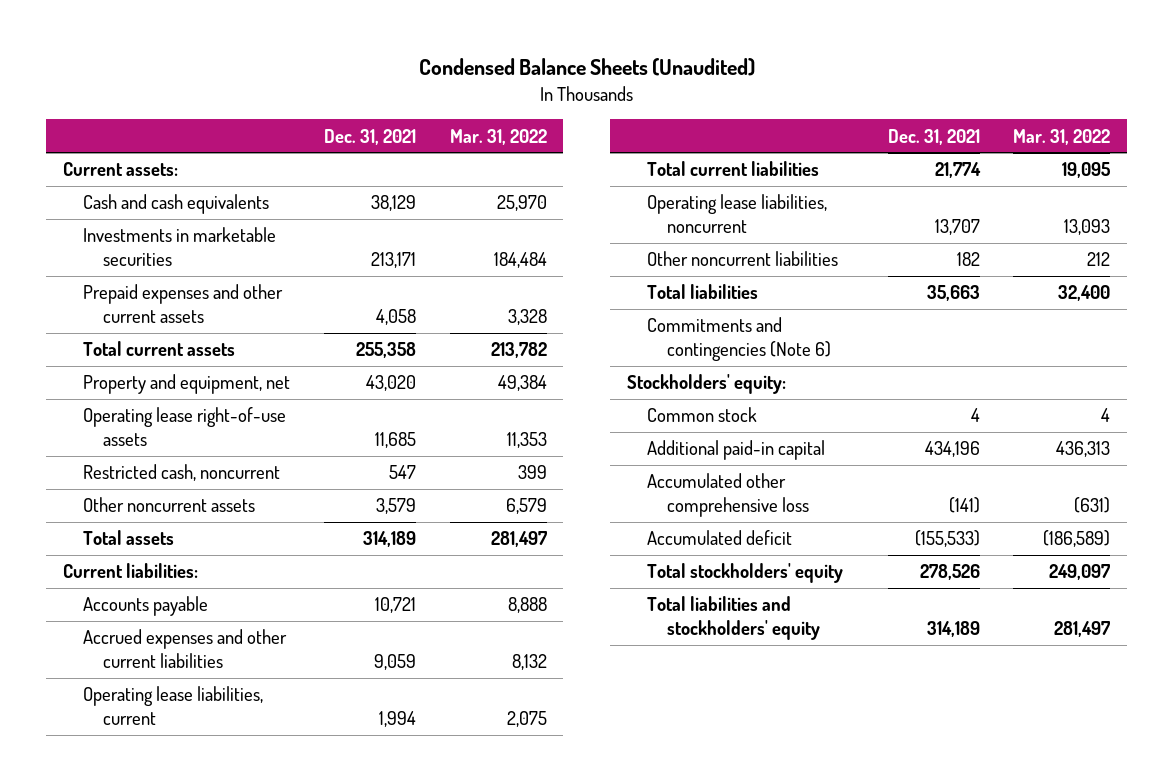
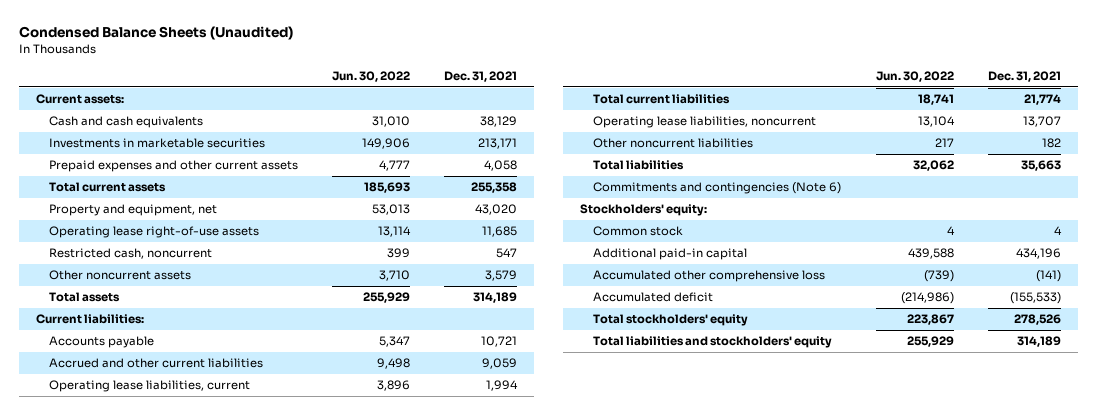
[449,128,547,145] Mar. 31, 2022 -> none
none -> [332,70,411,82] Jun. 30, 2022
[83,629,288,669] Accrued expenses and other current liabilities -> [49,358,264,369] Accrued and other current liabilities

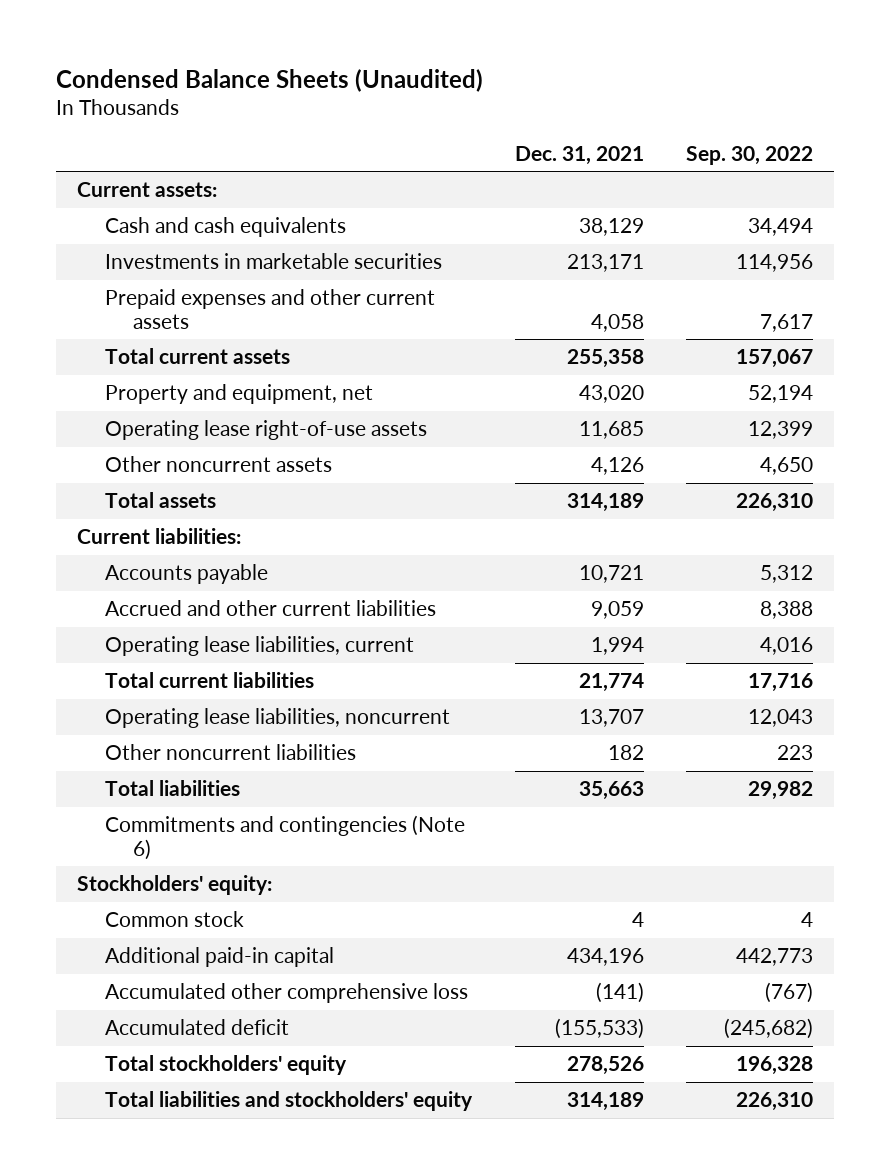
[332,70,411,82] Jun. 30, 2022 -> none
none -> [686,145,814,165] Sep. 30, 2022
[49,248,213,260] Restricted cash, noncurrent -> none
[485,270,518,282] 3,579 -> [590,457,644,476] 4,126

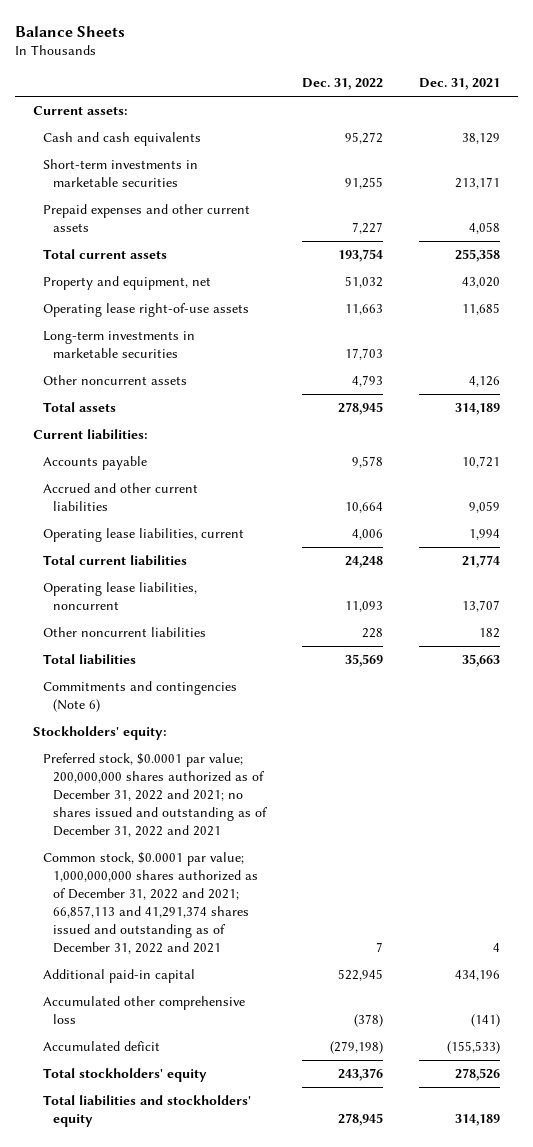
[56,68,484,92] Condensed Balance Sheets (Unaudited) -> [15,25,126,37] Balance Sheets
[686,145,814,165] Sep. 30, 2022 -> none
none -> [301,78,383,91] Dec. 31, 2022
[105,253,443,270] Investments in marketable securities -> [42,158,198,187] Short-term investments in marketable securities
none -> [42,330,195,358] Long-term investments in marketable securities
none -> [42,752,268,837] Preferred stock, $0.0001 par value; 200,000,000 shares authorized as of December 31, 2022 and 2021; no shares issued and outstanding as of December 31, 2022 and 2021
[105,911,245,928] Common stock -> [42,851,258,954] Common stock, $0.0001 par value; 1,000,000,000 shares authorized as of December 31, 2022 and 2021; 66,857,113 and 41,291,374 shares issued and outstanding as of December 31, 2022 and 2021

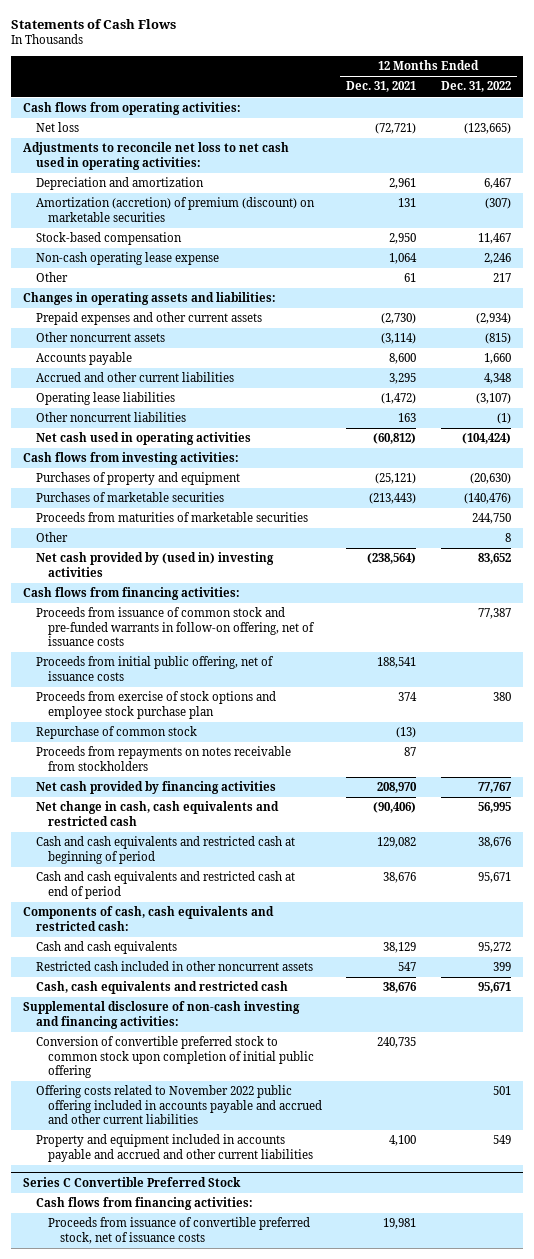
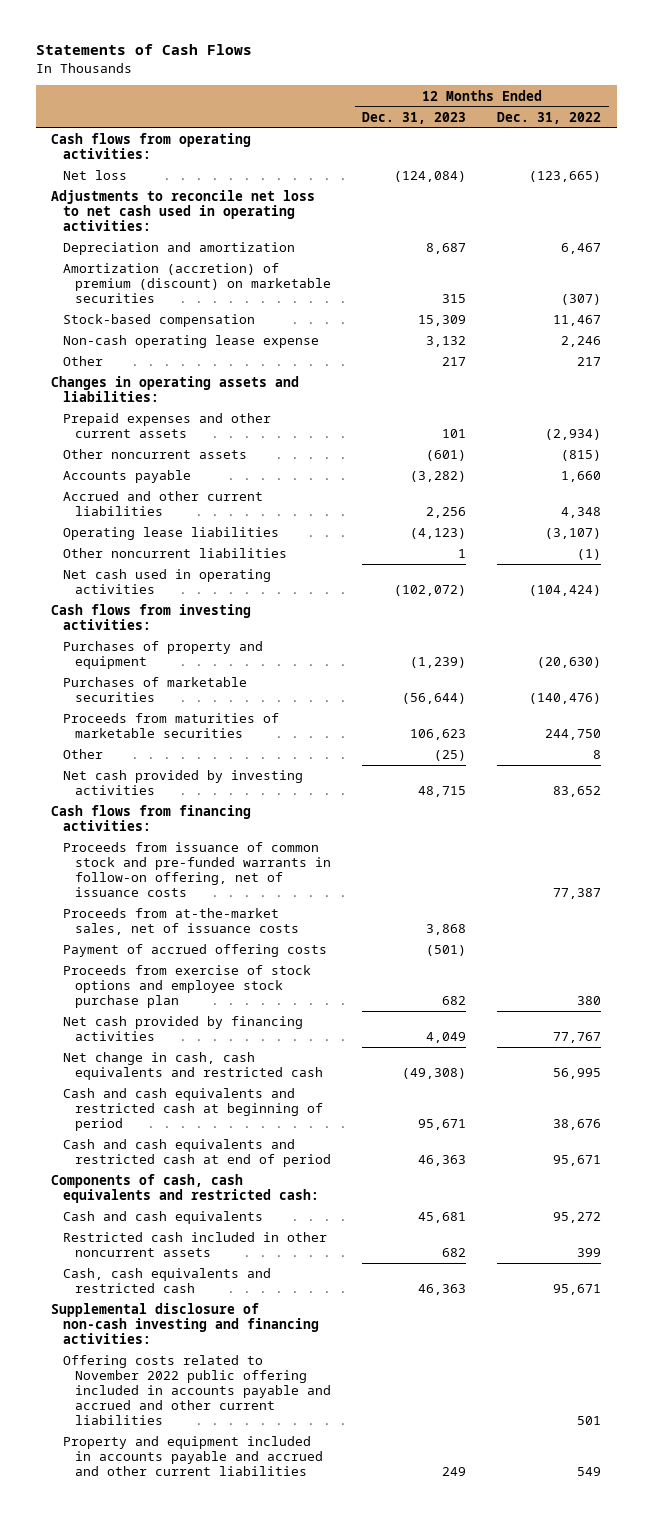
[346,81,417,93] Dec. 31, 2021 -> none
none -> [362,111,467,124] Dec. 31, 2023
[35,552,274,577] Net cash provided by (used in) investing activities -> [63,770,304,796] Net cash provided by investing activities
[35,656,274,681] Proceeds from initial public offering, net of issuance costs -> none
none -> [63,908,300,936] Proceeds from at-the-market sales, net of issuance costs
none -> [63,944,328,958] Payment of accrued offering costs
[35,726,197,740] Repurchase of common stock -> none
[35,746,291,771] Proceeds from repayments on notes receivable from stockholders -> none
[35,1036,314,1079] Conversion of convertible preferred stock to common stock upon completion of initial public offering -> none
[23,1176,242,1187] Series C Convertible Preferred Stock -> none
[35,1197,253,1211] Cash flows from financing activities: -> none
[47,1217,310,1244] Proceeds from issuance of convertible preferred stock, net of issuance costs -> none

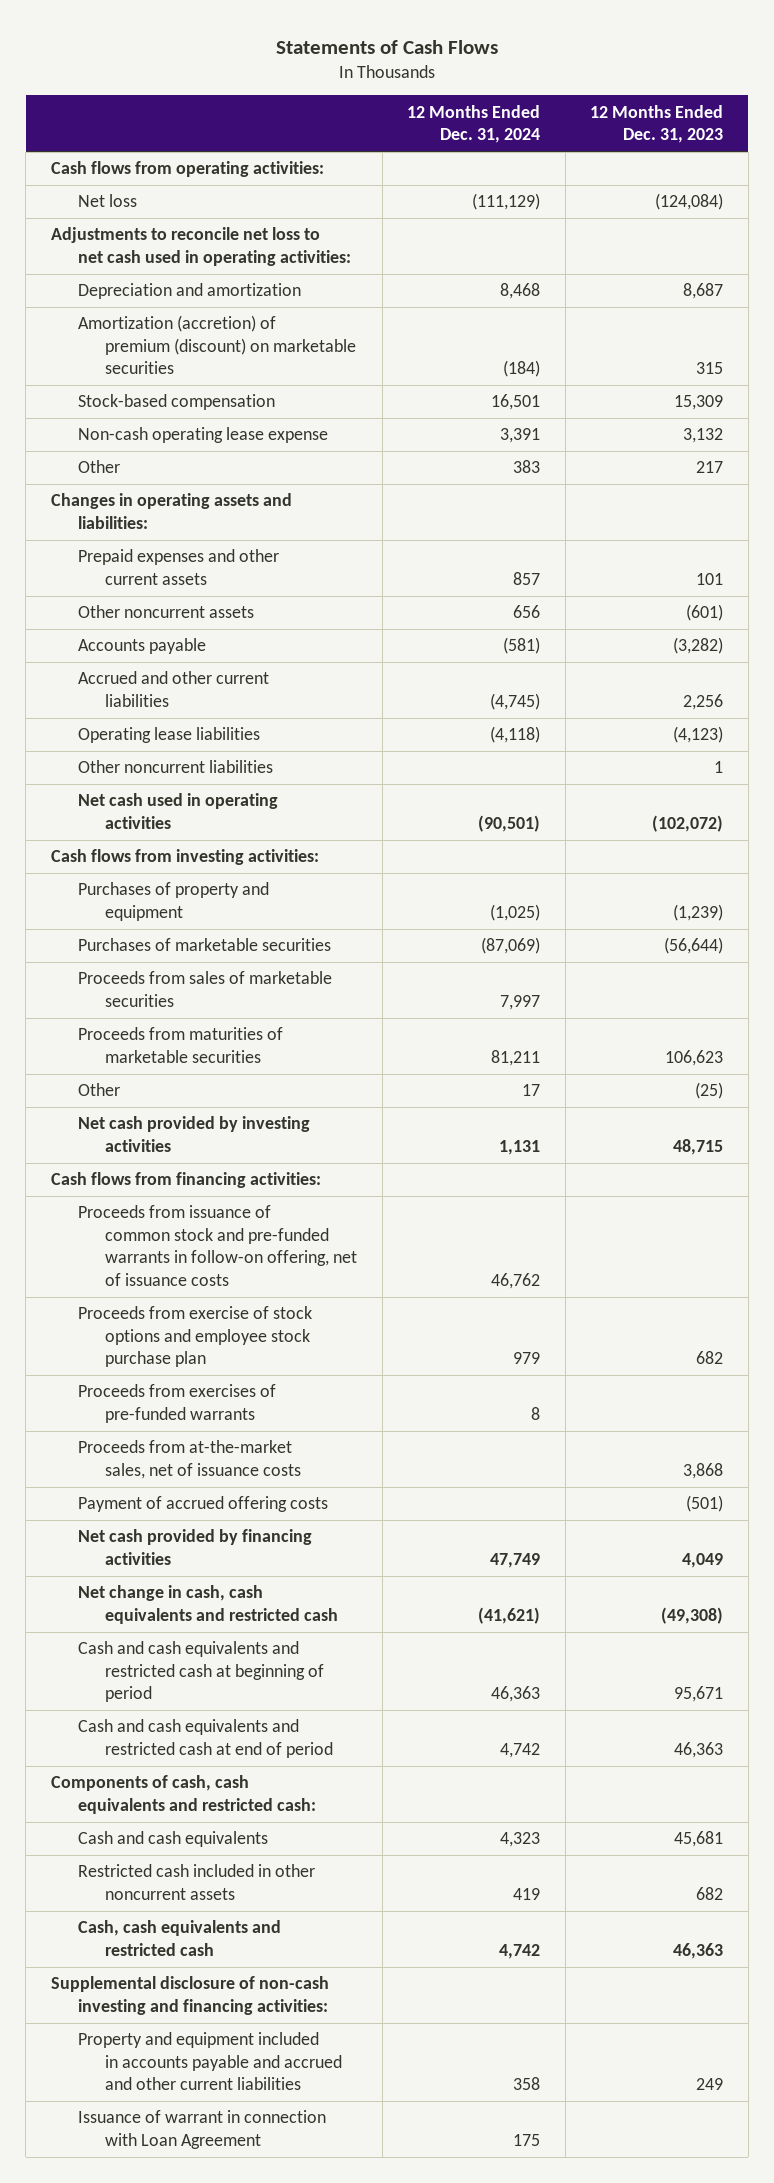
[497,111,602,124] Dec. 31, 2022 -> none
none -> [407,104,541,144] 12 Months Ended Dec. 31, 2024
none -> [77,971,332,1007] Proceeds from sales of marketable securities
[63,965,312,1009] Proceeds from exercise of stock options and employee stock purchase plan -> [77,1306,312,1368] Proceeds from exercise of stock options and employee stock purchase plan
none -> [77,1384,276,1423] Proceeds from exercises of pre-funded warrants
[63,1355,332,1425] Offering costs related to November 2022 public offering included in accounts payable and accrued and other current liabilities -> none
none -> [77,2110,326,2149] Issuance of warrant in connection with Loan Agreement

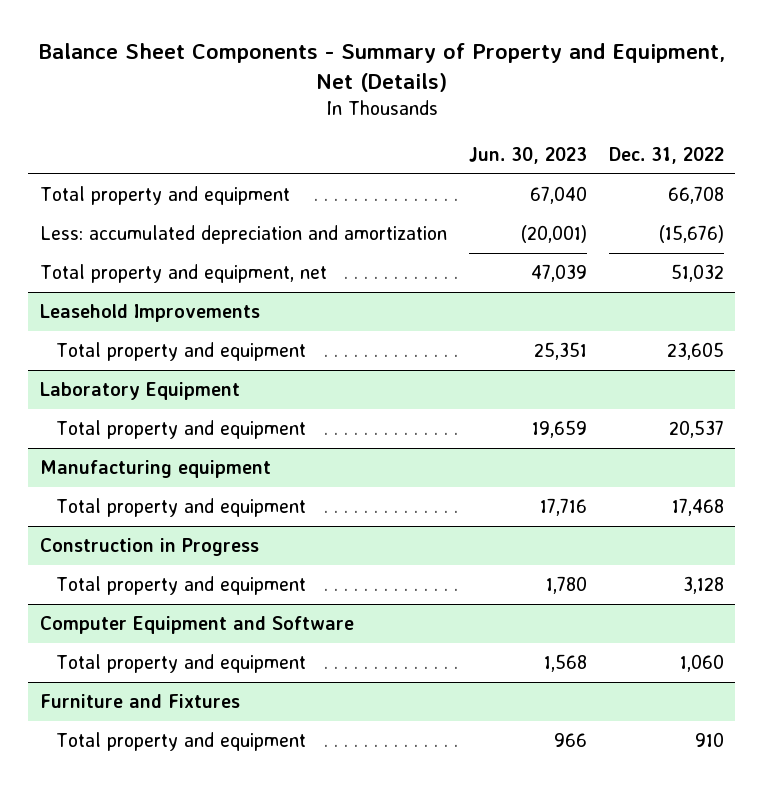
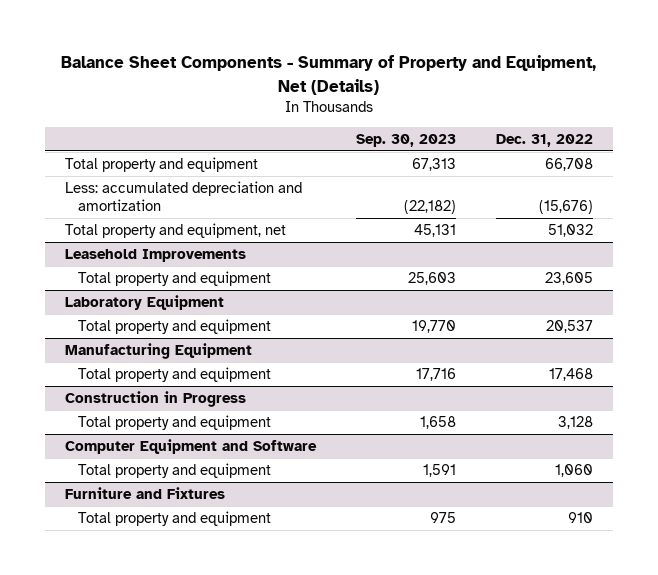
[468,146,587,164] Jun. 30, 2023 -> none
none -> [355,133,456,147] Sep. 30, 2023
[39,460,271,479] Manufacturing equipment -> [65,343,253,360] Manufacturing Equipment

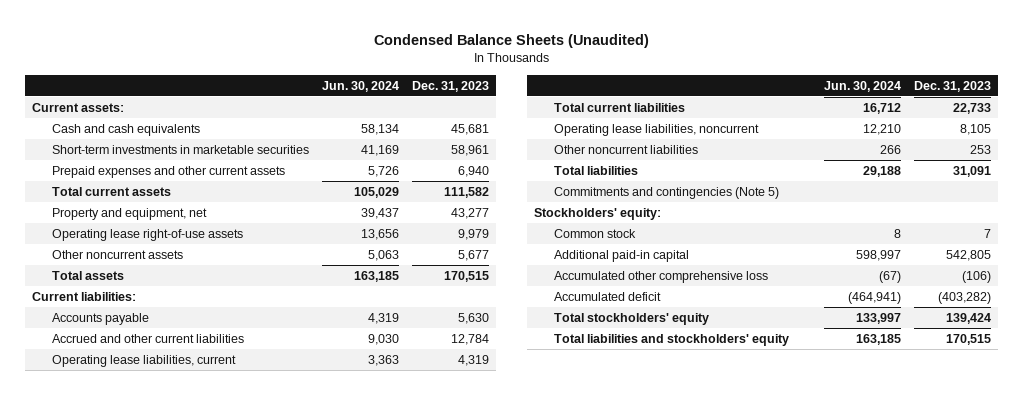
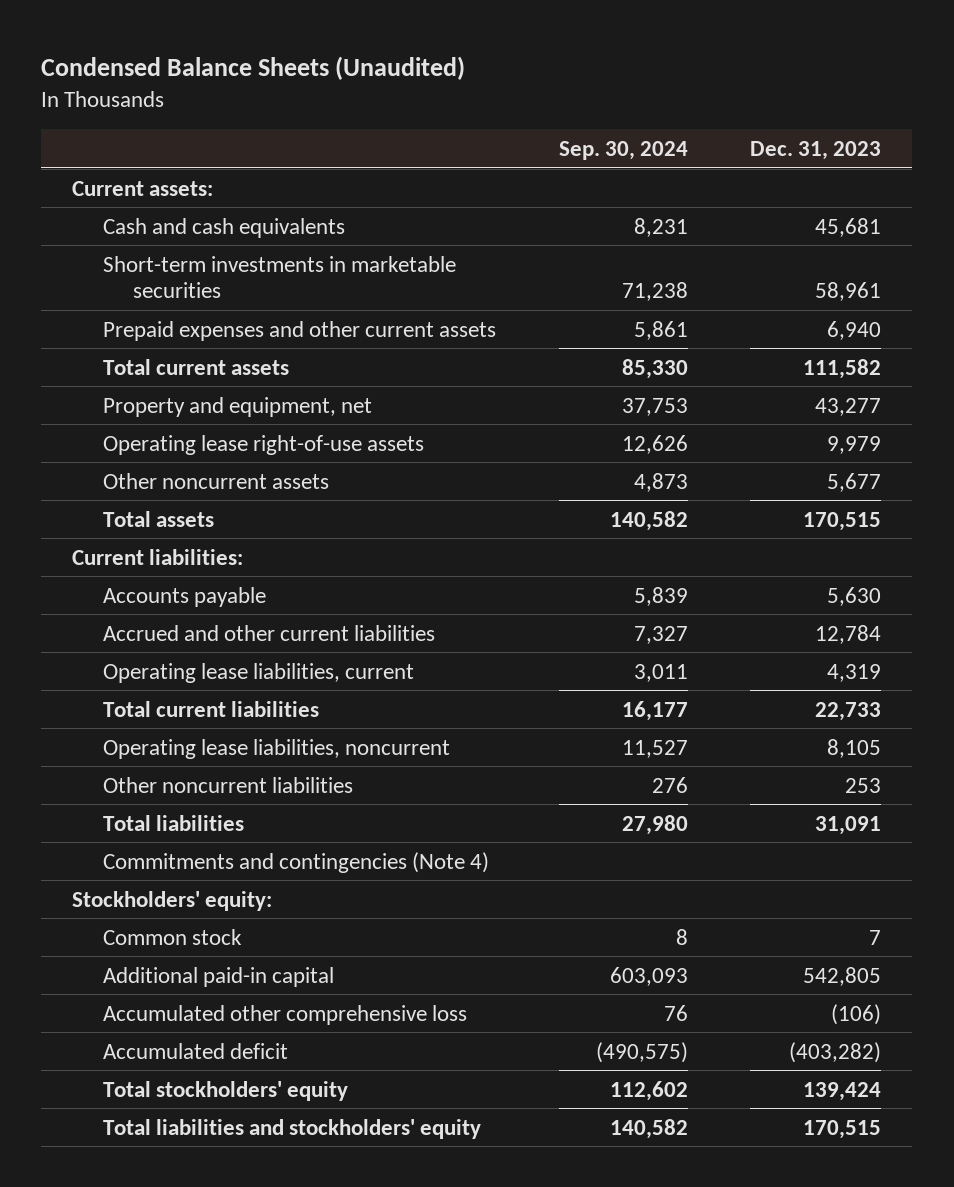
[322,80,400,92] Jun. 30, 2024 -> none
none -> [558,140,688,160] Sep. 30, 2024
[553,186,779,199] Commitments and contingencies (Note 5) -> [102,851,489,873] Commitments and contingencies (Note 4)

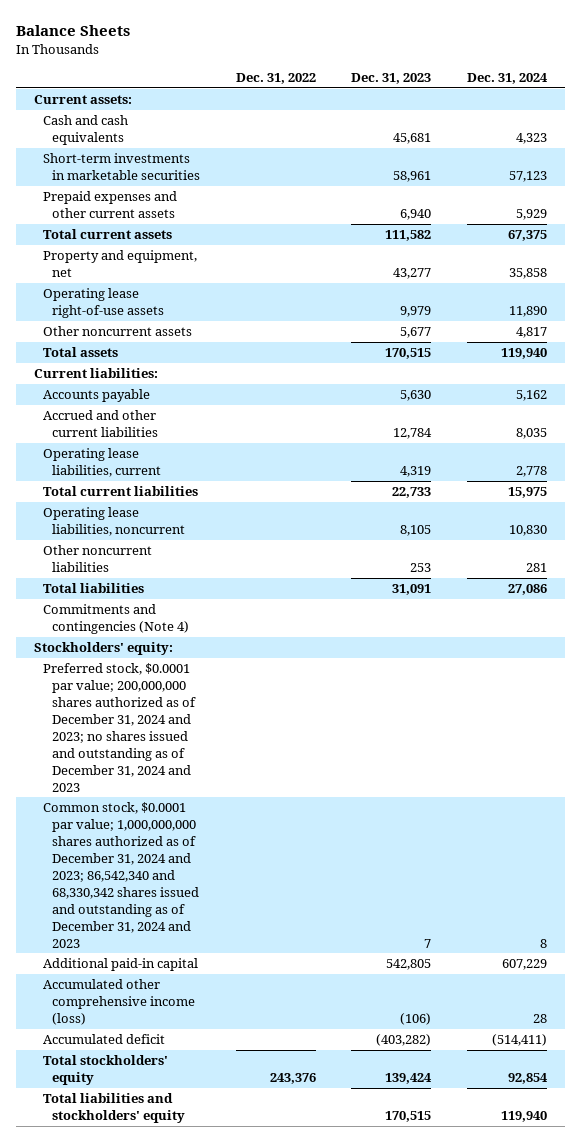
[41,56,466,81] Condensed Balance Sheets (Unaudited) -> [15,25,130,37] Balance Sheets
[558,140,688,160] Sep. 30, 2024 -> none
none -> [235,72,316,84] Dec. 31, 2022
none -> [466,72,548,84] Dec. 31, 2024
none -> [42,663,196,792] Preferred stock, $0.0001 par value; 200,000,000 shares authorized as of December 31, 2024 and 2023; no shares issued and outstanding as of December 31, 2024 and 2023
[102,928,242,945] Common stock -> [42,802,199,948] Common stock, $0.0001 par value; 1,000,000,000 shares authorized as of December 31, 2024 and 2023; 86,542,340 and 68,330,342 shares issued and outstanding as of December 31, 2024 and 2023
[102,1004,467,1025] Accumulated other comprehensive loss -> [42,979,195,1026] Accumulated other comprehensive income (loss)

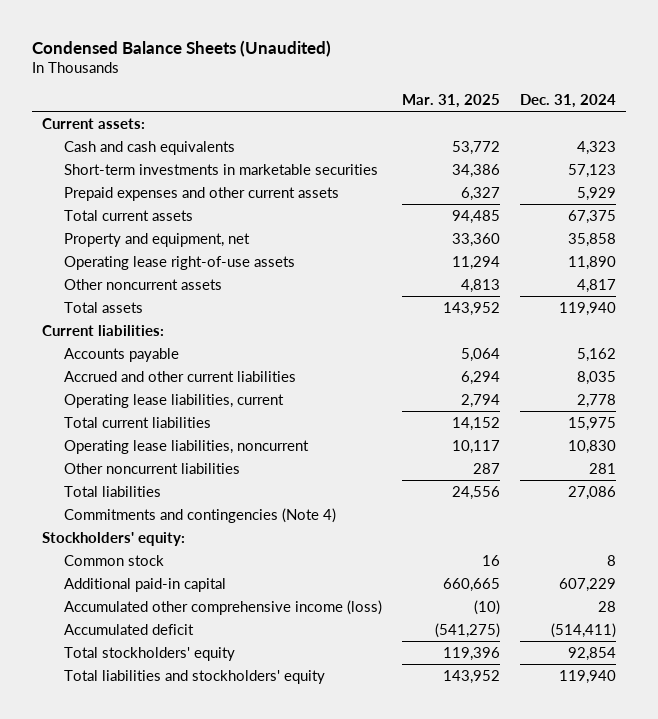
[15,25,130,37] Balance Sheets -> [31,40,331,58] Condensed Balance Sheets (Unaudited)
[235,72,316,84] Dec. 31, 2022 -> none
[351,72,432,84] Dec. 31, 2023 -> none
none -> [401,93,500,108] Mar. 31, 2025
[42,663,196,792] Preferred stock, $0.0001 par value; 200,000,000 shares authorized as of December 31, 2024 and 2023; no shares issued and outstanding as of December 31, 2024 and 2023 -> none
[42,802,199,948] Common stock, $0.0001 par value; 1,000,000,000 shares authorized as of December 31, 2024 and 2023; 86,542,340 and 68,330,342 shares issued and outstanding as of December 31, 2024 and 2023 -> [63,554,164,566] Common stock

